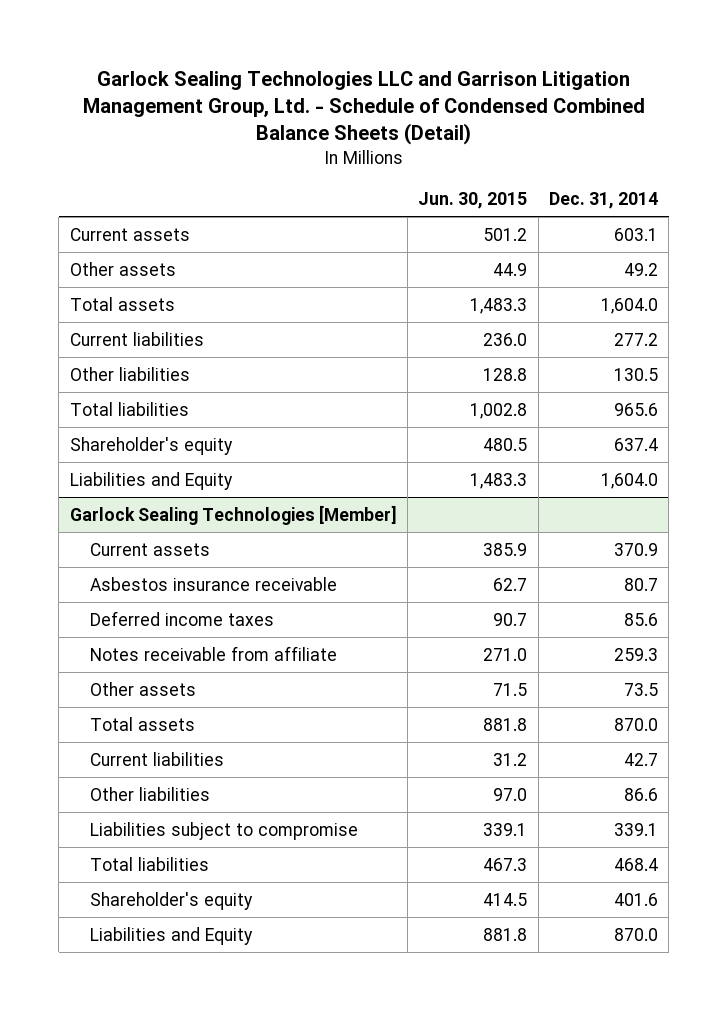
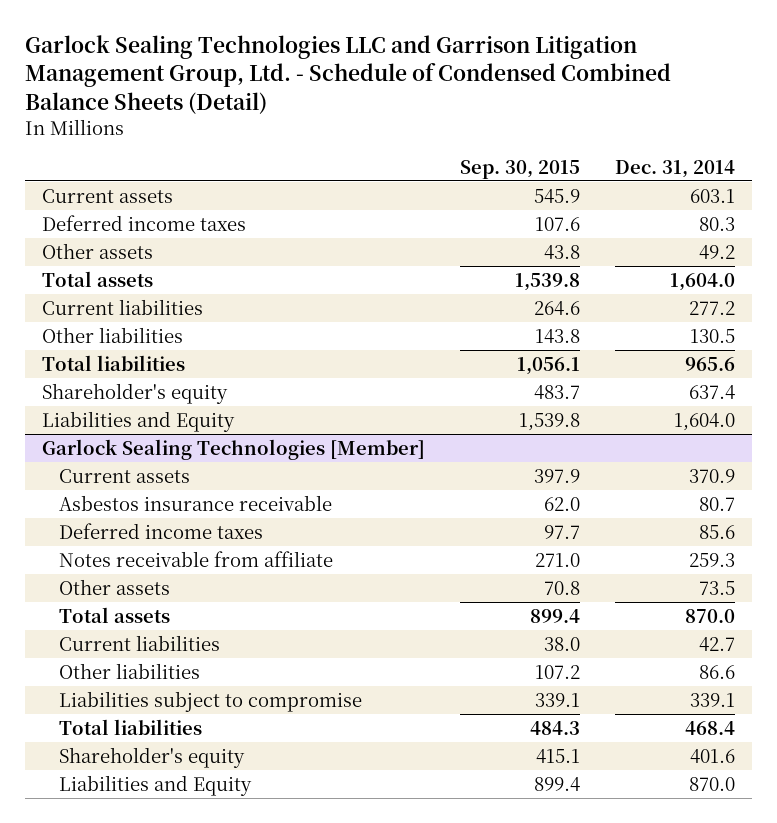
[418,191,528,209] Jun. 30, 2015 -> none
none -> [459,159,580,179] Sep. 30, 2015
none -> [42,214,247,231] Deferred income taxes

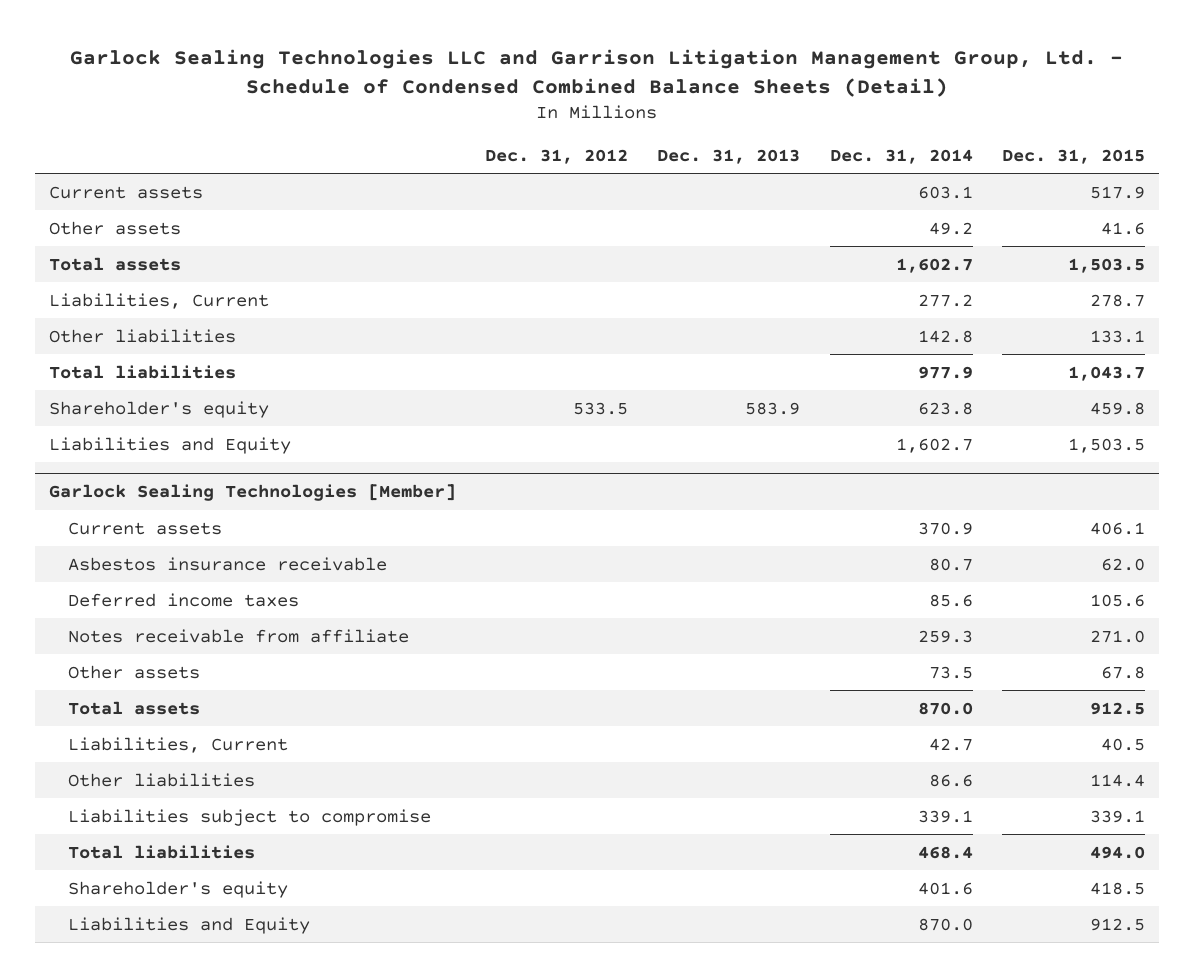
[459,159,580,179] Sep. 30, 2015 -> none
none -> [485,148,629,164] Dec. 31, 2012
none -> [657,148,801,164] Dec. 31, 2013
none -> [1001,148,1145,164] Dec. 31, 2015
[42,214,247,231] Deferred income taxes -> none
[669,272,735,291] 1,604.0 -> [895,257,973,273] 1,602.7
[42,298,204,315] Current liabilities -> [49,292,270,309] Liabilities, Current
[689,328,735,343] 130.5 -> [917,329,973,343] 142.8
[684,356,735,371] 965.6 -> [917,365,973,379] 977.9
[688,384,735,399] 637.4 -> [917,401,973,415] 623.8
[673,412,735,431] 1,604.0 -> [895,437,973,453] 1,602.7
[58,634,220,651] Current liabilities -> [68,736,289,753] Liabilities, Current

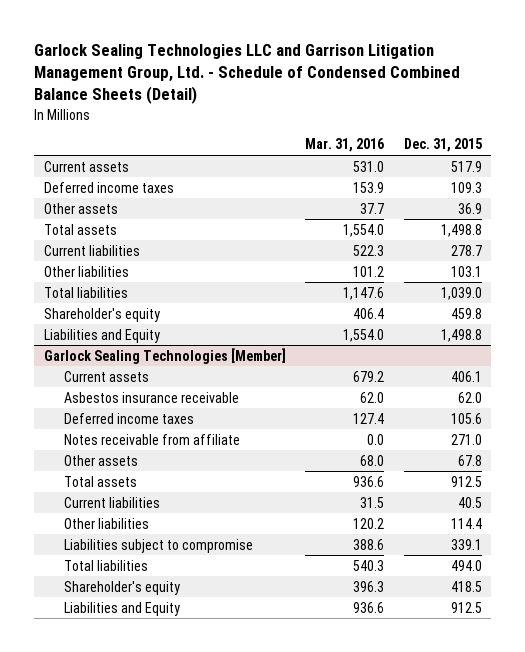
[485,148,629,164] Dec. 31, 2012 -> none
[657,148,801,164] Dec. 31, 2013 -> none
[829,148,973,164] Dec. 31, 2014 -> none
none -> [305,138,385,153] Mar. 31, 2016
none -> [43,181,174,193] Deferred income taxes
[1100,221,1145,235] 41.6 -> [457,202,482,214] 36.9
[1067,257,1145,273] 1,503.5 -> [440,223,482,237] 1,498.8
[49,292,270,309] Liabilities, Current -> [43,244,140,256] Current liabilities
[1089,329,1145,343] 133.1 -> [450,265,482,277] 103.1
[1067,365,1145,381] 1,043.7 -> [440,286,482,300] 1,039.0
[1067,437,1145,453] 1,503.5 -> [440,328,482,342] 1,498.8
[68,736,289,753] Liabilities, Current -> [63,496,160,508] Current liabilities

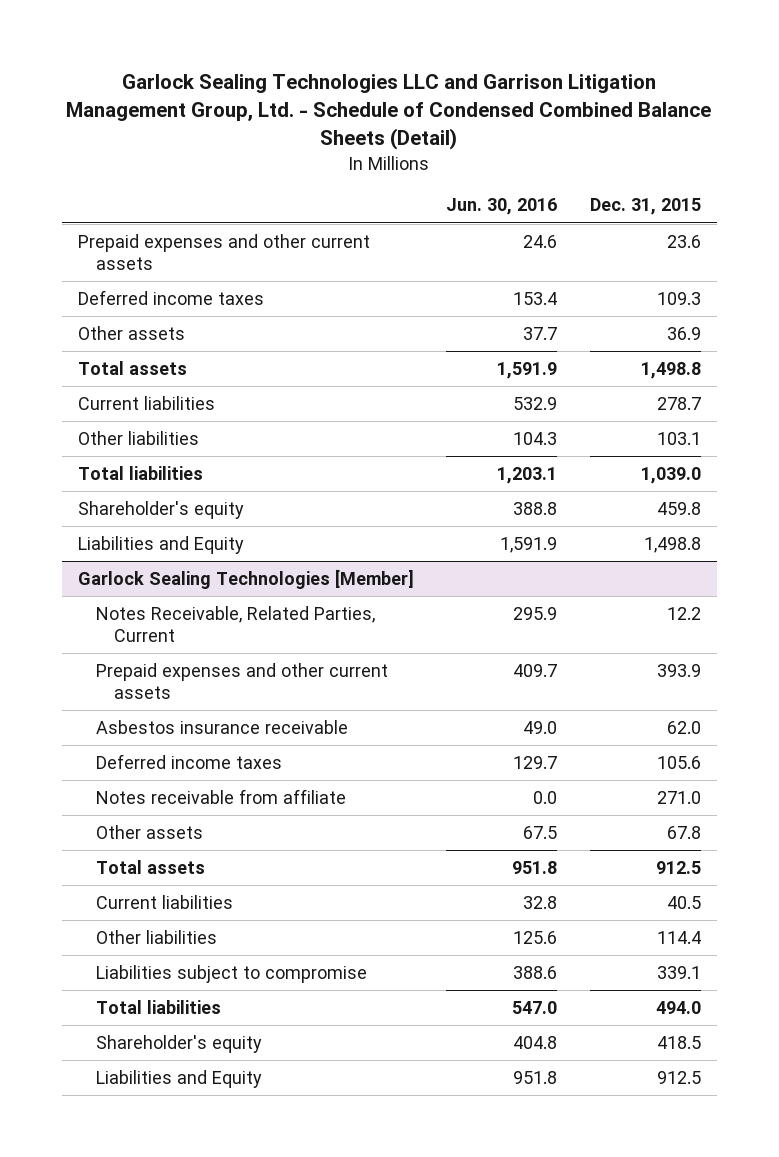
[305,138,385,153] Mar. 31, 2016 -> none
none -> [446,198,558,216] Jun. 30, 2016
[43,160,129,172] Current assets -> none
none -> [77,233,370,270] Prepaid expenses and other current assets
[63,370,149,382] Current assets -> none
none -> [95,605,375,642] Notes Receivable, Related Parties, Current
none -> [95,662,388,699] Prepaid expenses and other current assets

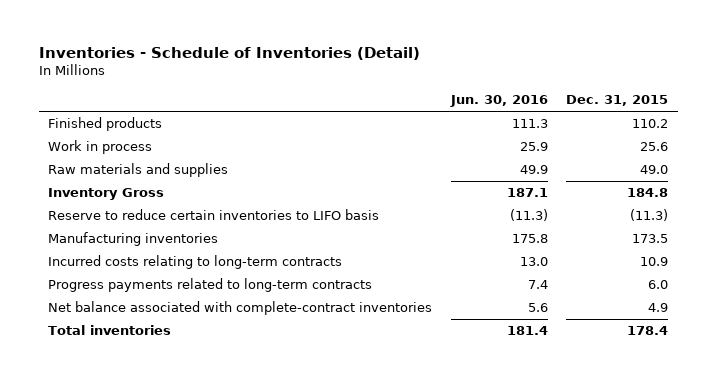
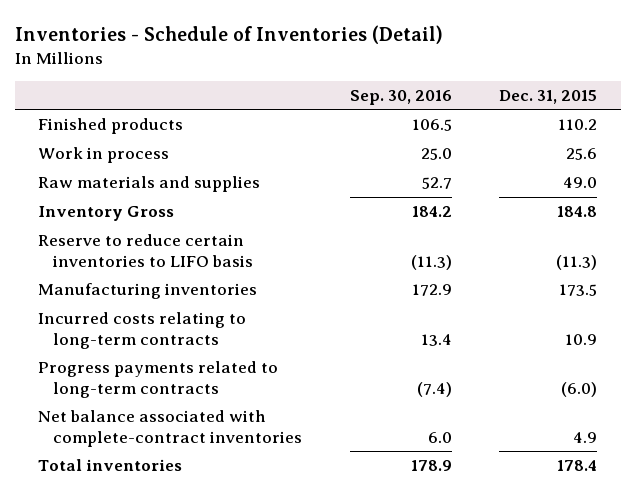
[449,95,548,108] Jun. 30, 2016 -> none
none -> [349,89,452,105] Sep. 30, 2016
[648,280,669,290] 6.0 -> [561,381,598,397] (6.0)

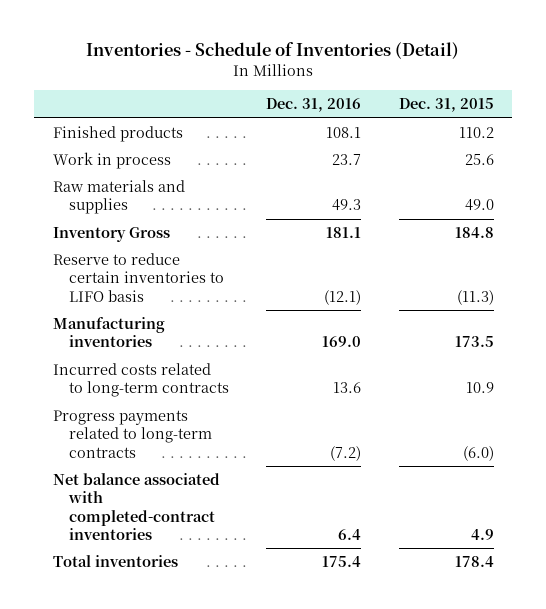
[349,89,452,105] Sep. 30, 2016 -> none
none -> [266,98,362,113] Dec. 31, 2016
[38,312,247,349] Incurred costs relating to long-term contracts -> [52,362,229,398] Incurred costs related to long-term contracts
[38,410,303,447] Net balance associated with complete-contract inventories -> [52,472,220,540] Net balance associated with completed-contract inventories

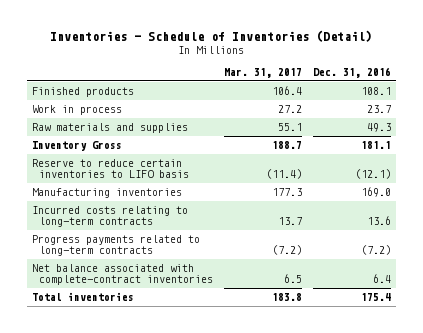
[398,98,494,113] Dec. 31, 2015 -> none
none -> [223,68,302,79] Mar. 31, 2017
[52,362,229,398] Incurred costs related to long-term contracts -> [32,206,189,228] Incurred costs relating to long-term contracts
[52,472,220,540] Net balance associated with completed-contract inventories -> [32,264,213,286] Net balance associated with complete-contract inventories

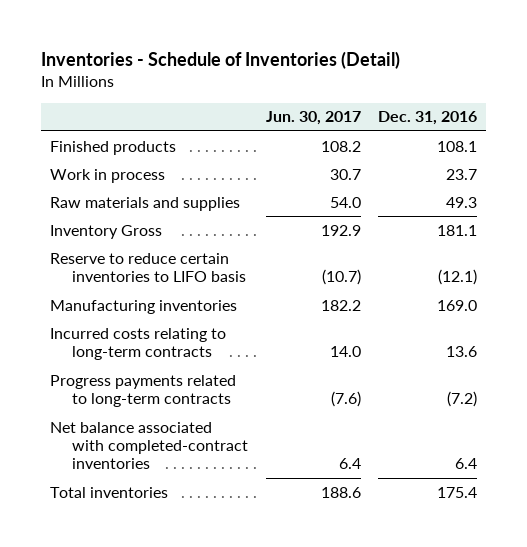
[223,68,302,79] Mar. 31, 2017 -> none
none -> [265,111,361,126] Jun. 30, 2017
[32,264,213,286] Net balance associated with complete-contract inventories -> [50,421,249,470] Net balance associated with completed-contract inventories

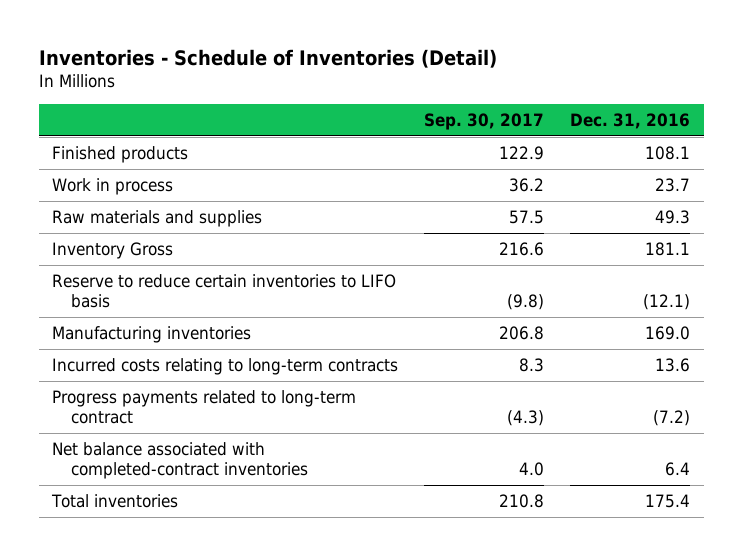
[265,111,361,126] Jun. 30, 2017 -> none
none -> [424,113,545,131] Sep. 30, 2017
[50,374,237,408] Progress payments related to long-term contracts -> [51,390,356,425] Progress payments related to long-term contract

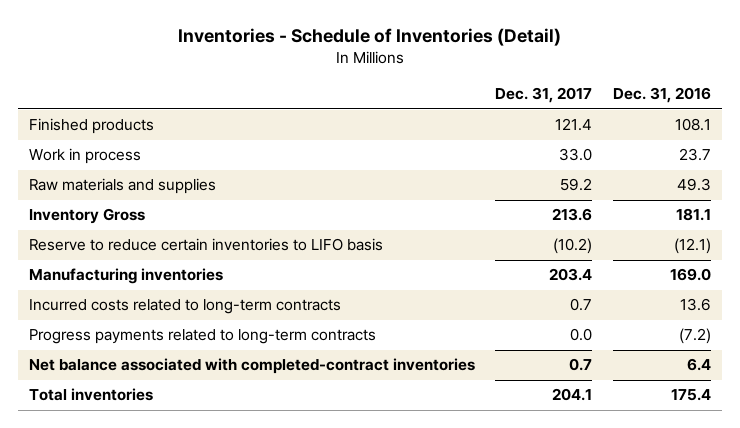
[424,113,545,131] Sep. 30, 2017 -> none
none -> [495,87,593,104] Dec. 31, 2017
[51,358,398,376] Incurred costs relating to long-term contracts -> [28,299,341,315] Incurred costs related to long-term contracts
[51,390,356,425] Progress payments related to long-term contract -> [28,329,376,345] Progress payments related to long-term contracts

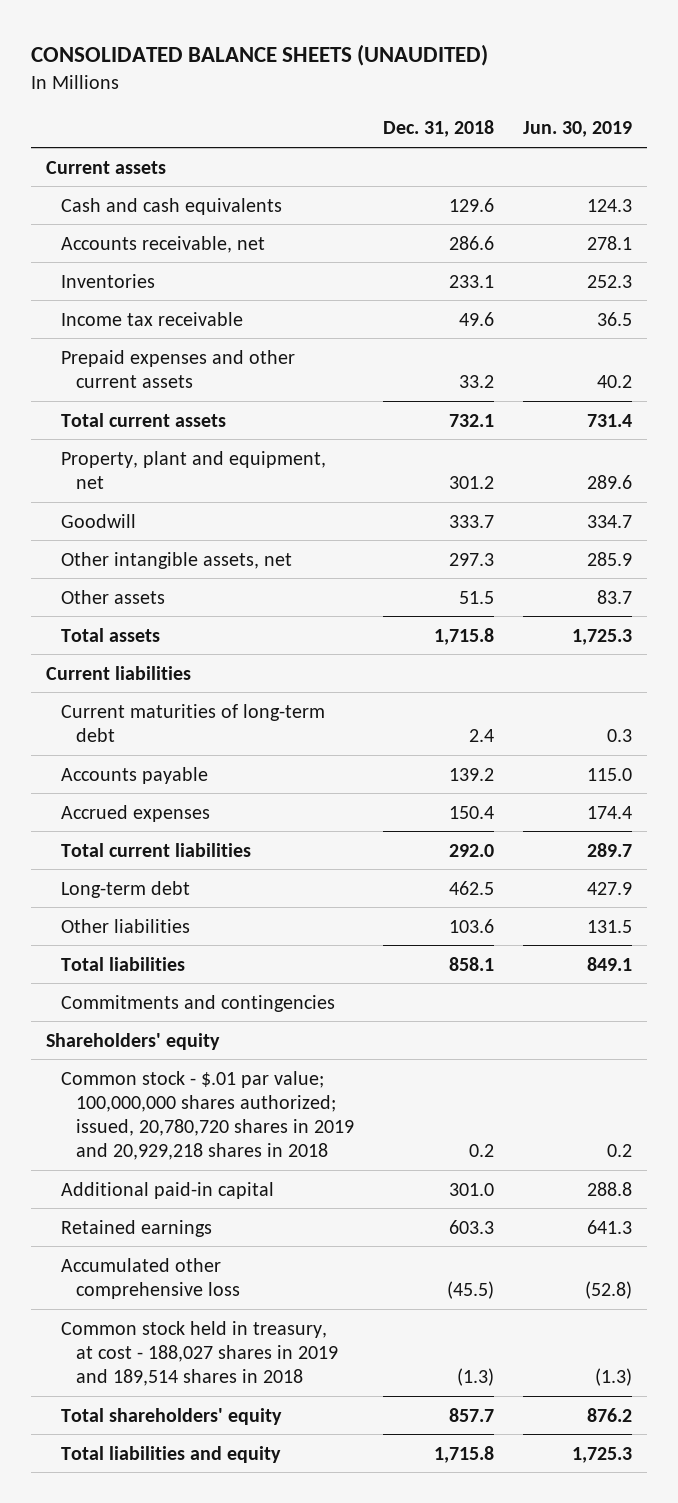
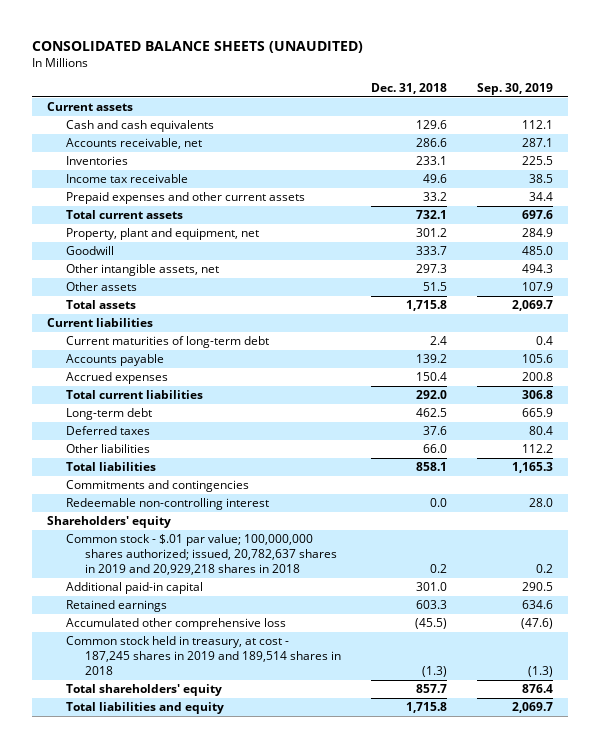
[523,121,633,138] Jun. 30, 2019 -> none
none -> [476,82,553,95] Sep. 30, 2019
none -> [65,426,150,436] Deferred taxes
[448,918,494,933] 103.6 -> [422,444,447,454] 66.0
none -> [65,498,269,511] Redeemable non-controlling interest
[60,1070,354,1161] Common stock - $.01 par value; 100,000,000 shares authorized; issued, 20,780,720 shares in 2019 and 20,929,218 shares in 2018 -> [65,534,337,576] Common stock - $.01 par value; 100,000,000 shares authorized; issued, 20,782,637 shares in 2019 and 20,929,218 shares in 2018
[60,1320,338,1387] Common stock held in treasury, at cost - 188,027 shares in 2019 and 189,514 shares in 2018 -> [65,636,341,676] Common stock held in treasury, at cost - 187,245 shares in 2019 and 189,514 shares in 2018

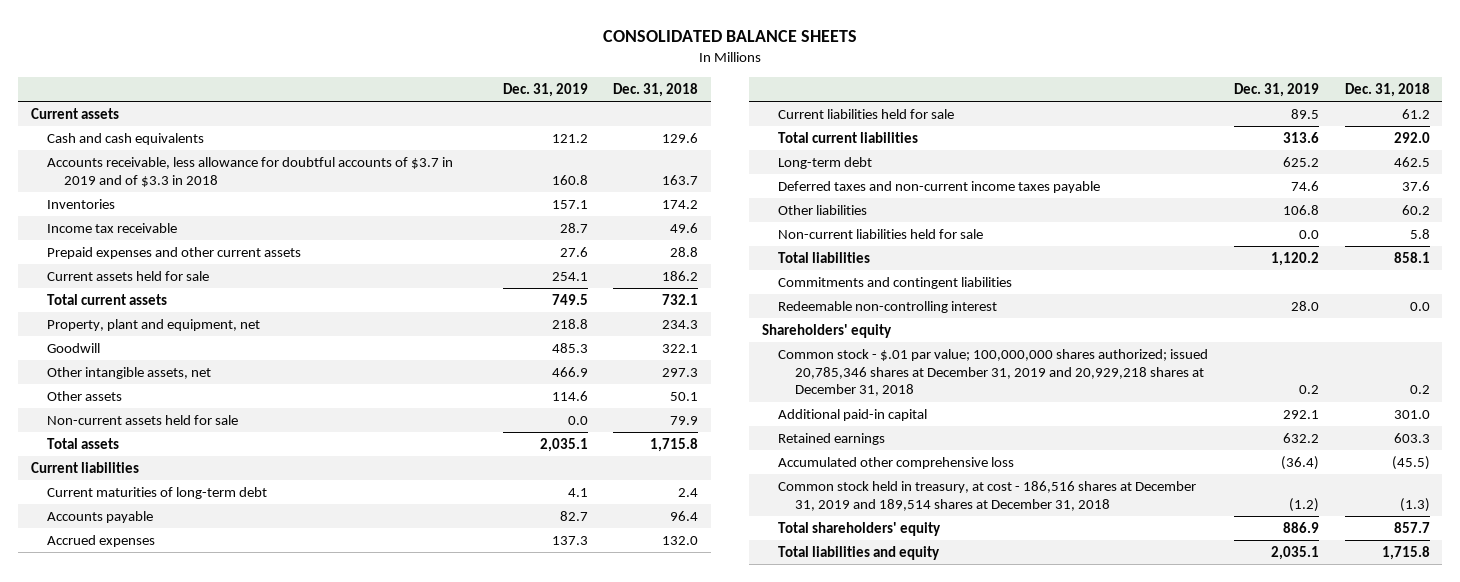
[32,40,364,53] CONSOLIDATED BALANCE SHEETS (UNAUDITED) -> [603,29,858,42] CONSOLIDATED BALANCE SHEETS
[476,82,553,95] Sep. 30, 2019 -> none
none -> [502,83,588,98] Dec. 31, 2019
[65,138,202,150] Accounts receivable, net -> none
none -> [47,157,454,187] Accounts receivable, less allowance for doubtful accounts of $3.7 in 2019 and of $3.3 in 2018
[415,156,447,166] 233.1 -> [662,200,699,210] 174.2
[422,192,447,202] 33.2 -> [670,247,699,258] 28.8
none -> [47,271,210,282] Current assets held for sale
[415,228,447,238] 301.2 -> [662,320,699,330] 234.3
[415,246,447,256] 333.7 -> [662,344,699,354] 322.1
[422,282,447,292] 51.5 -> [670,392,699,402] 50.1
none -> [47,415,239,426] Non-current assets held for sale
[415,354,447,364] 139.2 -> [670,511,699,522] 96.4
[415,372,447,382] 150.4 -> [662,536,699,546] 132.0
none -> [778,109,955,120] Current liabilities held for sale
[65,426,150,436] Deferred taxes -> [778,181,1101,194] Deferred taxes and non-current income taxes payable
[422,444,447,454] 66.0 -> [1401,205,1430,216] 60.2
none -> [778,229,984,240] Non-current liabilities held for sale
[65,480,249,493] Commitments and contingencies -> [778,277,1013,290] Commitments and contingent liabilities
[65,534,337,576] Common stock - $.01 par value; 100,000,000 shares authorized; issued, 20,782,637 shares in 2019 and 20,929,218 shares in 2018 -> [778,349,1209,397] Common stock - $.01 par value; 100,000,000 shares authorized; issued 20,785,346 shares at December 31, 2019 and 20,929,218 shares at December 31, 2018
[65,636,341,676] Common stock held in treasury, at cost - 187,245 shares in 2019 and 189,514 shares in 2018 -> [778,481,1197,511] Common stock held in treasury, at cost - 186,516 shares at December 31, 2019 and 189,514 shares at December 31, 2018

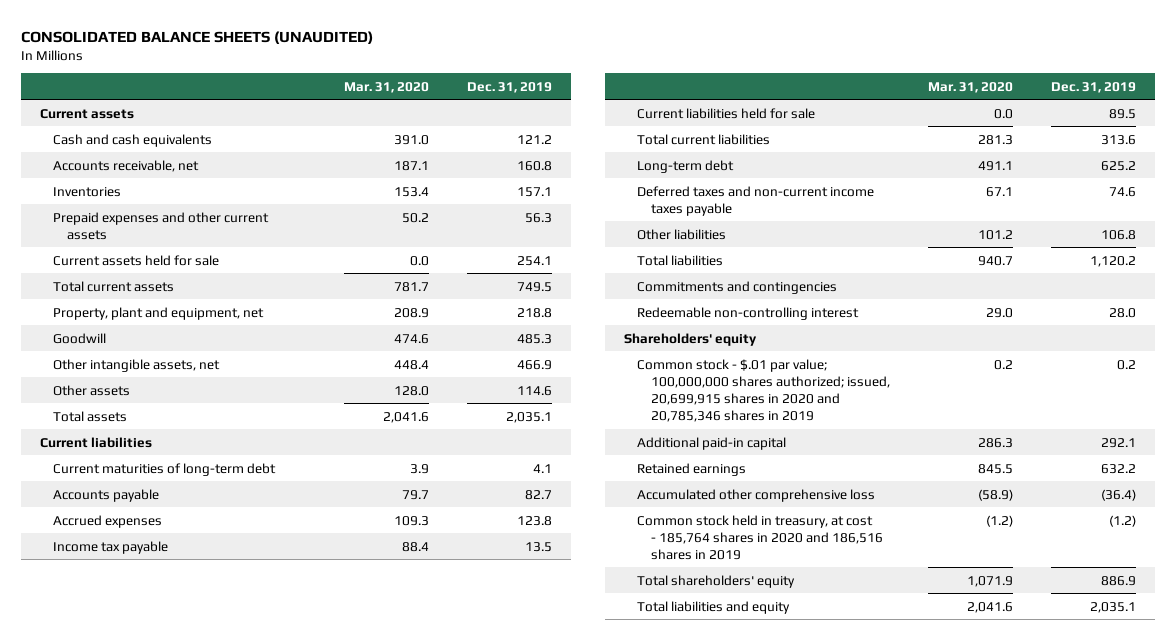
[603,29,858,42] CONSOLIDATED BALANCE SHEETS -> [20,30,373,44] CONSOLIDATED BALANCE SHEETS (UNAUDITED)
[613,83,699,98] Dec. 31, 2018 -> none
none -> [344,81,430,93] Mar. 31, 2020
[47,157,454,187] Accounts receivable, less allowance for doubtful accounts of $3.7 in 2019 and of $3.3 in 2018 -> [53,159,200,172] Accounts receivable, net
[47,223,178,234] Income tax receivable -> none
[559,247,588,258] 27.6 -> [525,212,553,223] 56.3
[47,415,239,426] Non-current assets held for sale -> none
[551,536,588,546] 137.3 -> [517,515,553,526] 123.8
none -> [53,540,169,554] Income tax payable
[778,229,984,240] Non-current liabilities held for sale -> none
[778,277,1013,290] Commitments and contingent liabilities -> [637,280,838,294] Commitments and contingencies
[778,349,1209,397] Common stock - $.01 par value; 100,000,000 shares authorized; issued 20,785,346 shares at December 31, 2019 and 20,929,218 shares at December 31, 2018 -> [637,358,890,422] Common stock - $.01 par value; 100,000,000 shares authorized; issued, 20,699,915 shares in 2020 and 20,785,346 shares in 2019
[778,481,1197,511] Common stock held in treasury, at cost - 186,516 shares at December 31, 2019 and 189,514 shares at December 31, 2018 -> [637,514,883,560] Common stock held in treasury, at cost - 185,764 shares in 2020 and 186,516 shares in 2019

